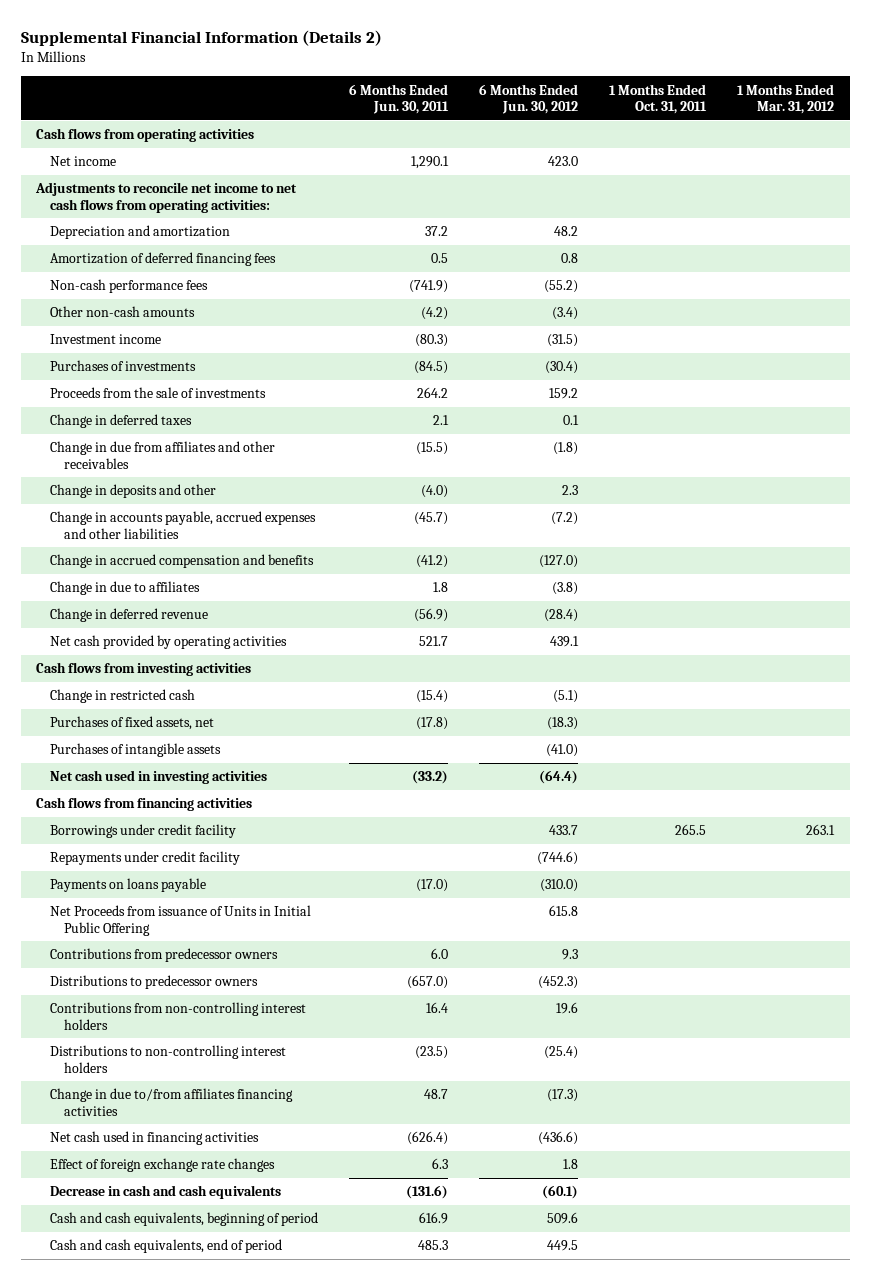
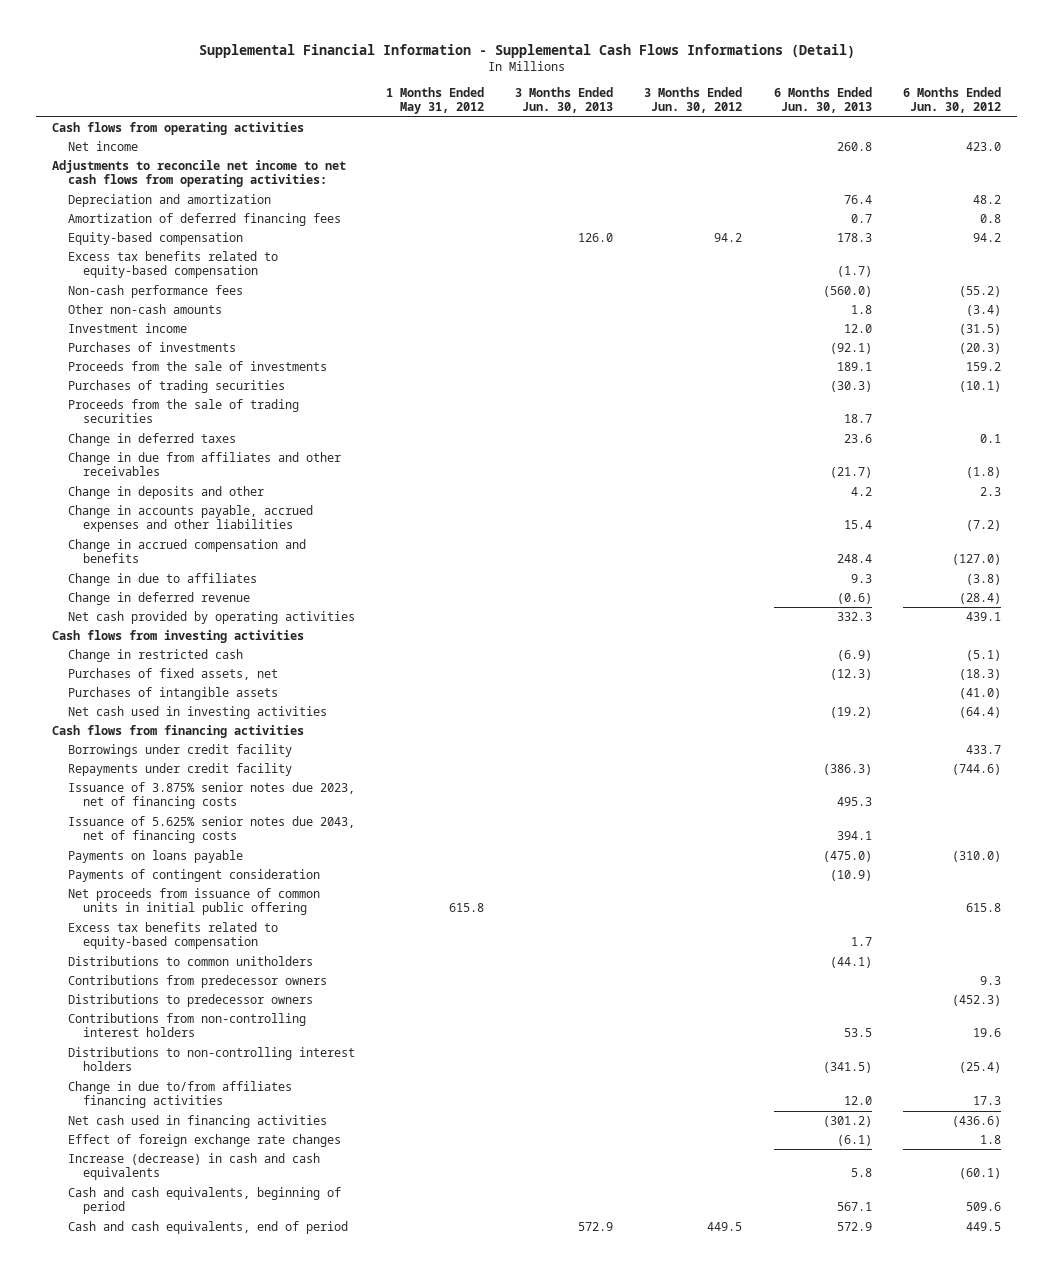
[20,29,382,46] Supplemental Financial Information (Details 2) -> [198,43,855,58] Supplemental Financial Information - Supplemental Cash Flows Informations (Detail)
[349,83,450,115] 6 Months Ended Jun. 30, 2011 -> none
[609,83,708,115] 1 Months Ended Oct. 31, 2011 -> none
[737,83,835,115] 1 Months Ended Mar. 31, 2012 -> none
none -> [386,86,485,115] 1 Months Ended May 31, 2012
none -> [515,86,614,114] 3 Months Ended Jun. 30, 2013
none -> [644,86,743,114] 3 Months Ended Jun. 30, 2012
none -> [773,86,872,114] 6 Months Ended Jun. 30, 2013
none -> [67,231,243,245] Equity-based compensation
none -> [67,250,278,279] Excess tax benefits related to equity-based compensation
[545,361,579,375] (30.4) -> [958,342,1001,354] (20.3)
none -> [67,379,285,393] Purchases of trading securities
none -> [67,398,299,424] Proceeds from the sale of trading securities
none -> [67,781,355,810] Issuance of 3.875% senior notes due 2023, net of financing costs
none -> [67,815,355,844] Issuance of 5.625% senior notes due 2043, net of financing costs
none -> [67,868,320,882] Payments of contingent consideration
[50,905,312,936] Net Proceeds from issuance of Units in Initial Public Offering -> [67,887,320,916] Net proceeds from issuance of common units in initial public offering
none -> [67,921,278,950] Excess tax benefits related to equity-based compensation
none -> [67,955,313,966] Distributions to common unitholders
[547,1089,579,1103] (17.3) -> [972,1096,1001,1106] 17.3
[50,1185,282,1200] Decrease in cash and cash equivalents -> [67,1152,320,1181] Increase (decrease) in cash and cash equivalents

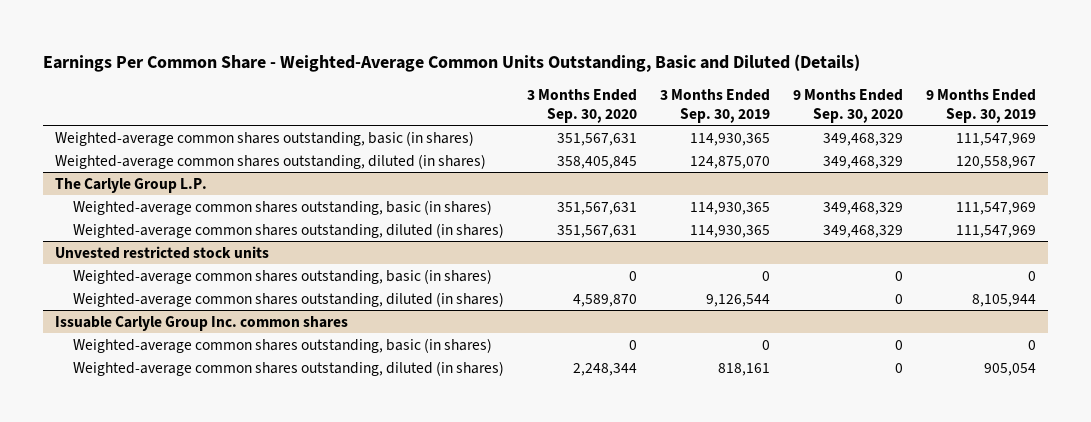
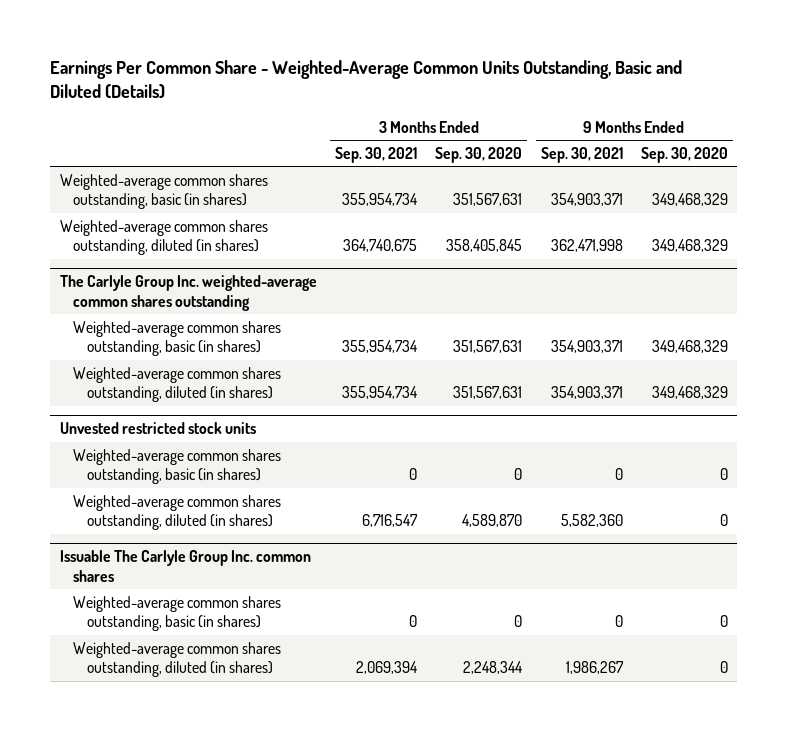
[659,89,770,123] 3 Months Ended Sep. 30, 2019 -> none
[926,89,1037,123] 9 Months Ended Sep. 30, 2019 -> none
none -> [334,146,417,163] Sep. 30, 2021
none -> [540,146,623,163] Sep. 30, 2021
[54,177,207,193] The Carlyle Group L.P. -> [59,275,317,311] The Carlyle Group Inc. weighted-average common shares outstanding
[54,315,348,331] Issuable Carlyle Group Inc. common shares -> [59,550,311,582] Issuable The Carlyle Group Inc. common shares

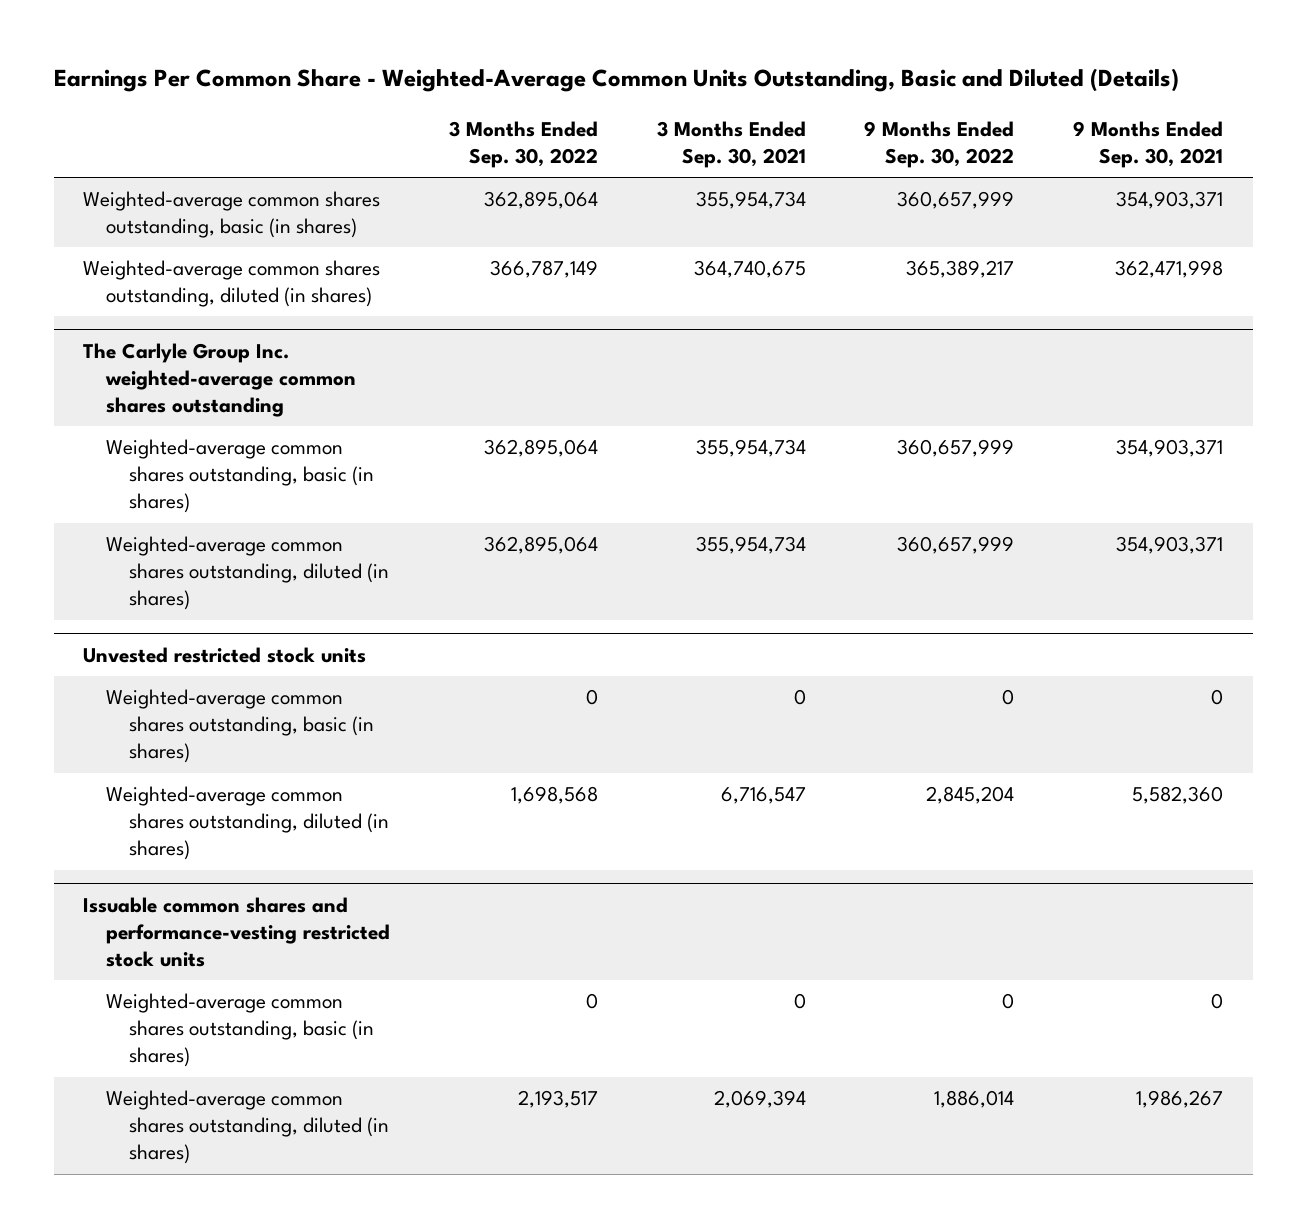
[435,146,523,163] Sep. 30, 2020 -> none
[641,146,729,163] Sep. 30, 2020 -> none
none -> [448,120,598,168] 3 Months Ended Sep. 30, 2022
none -> [864,120,1015,168] 9 Months Ended Sep. 30, 2022
[59,550,311,582] Issuable The Carlyle Group Inc. common shares -> [82,896,390,968] Issuable common shares and performance-vesting restricted stock units

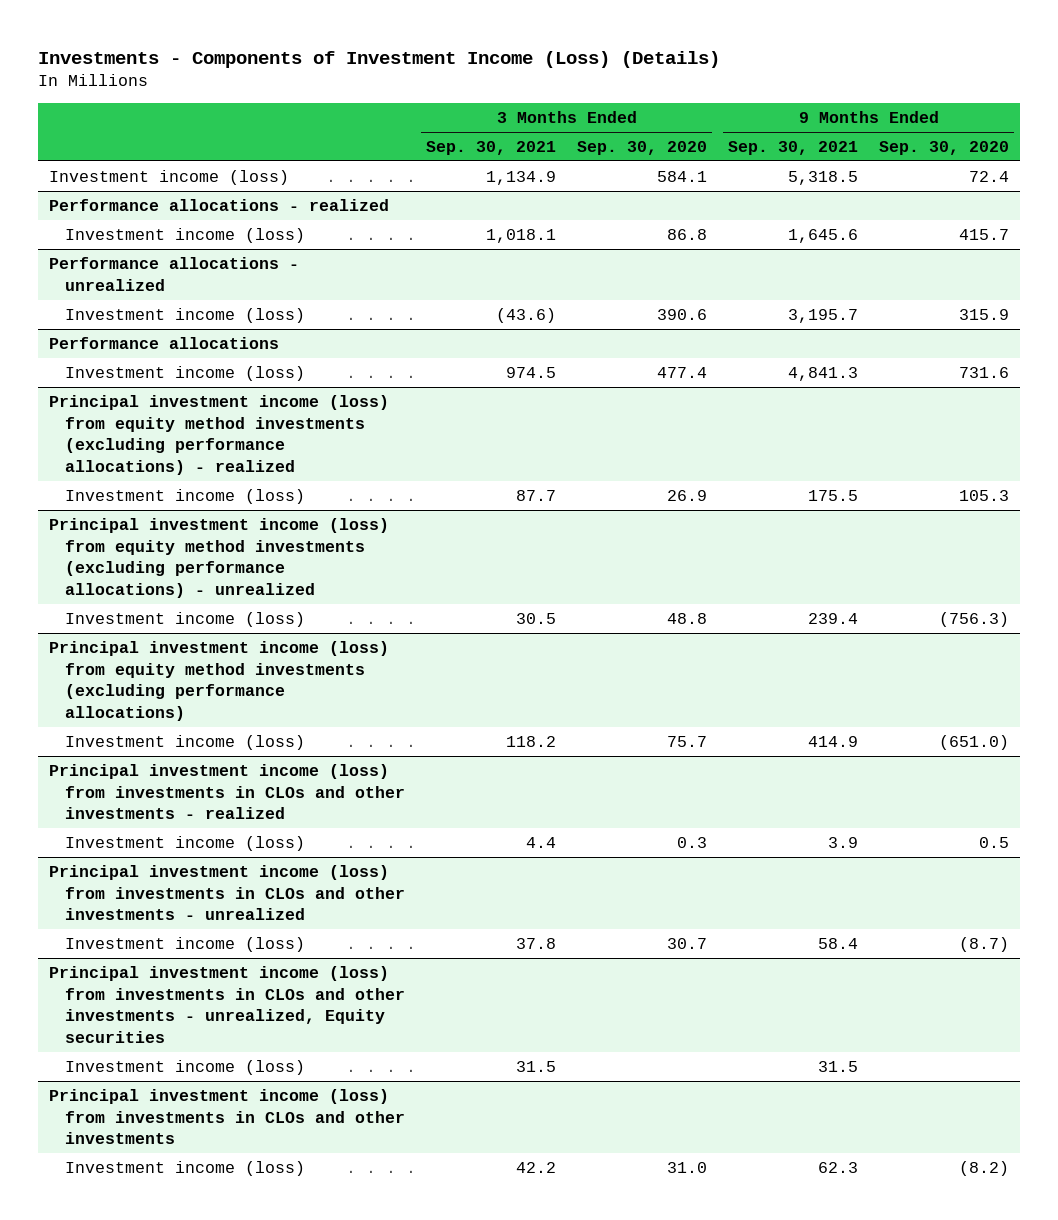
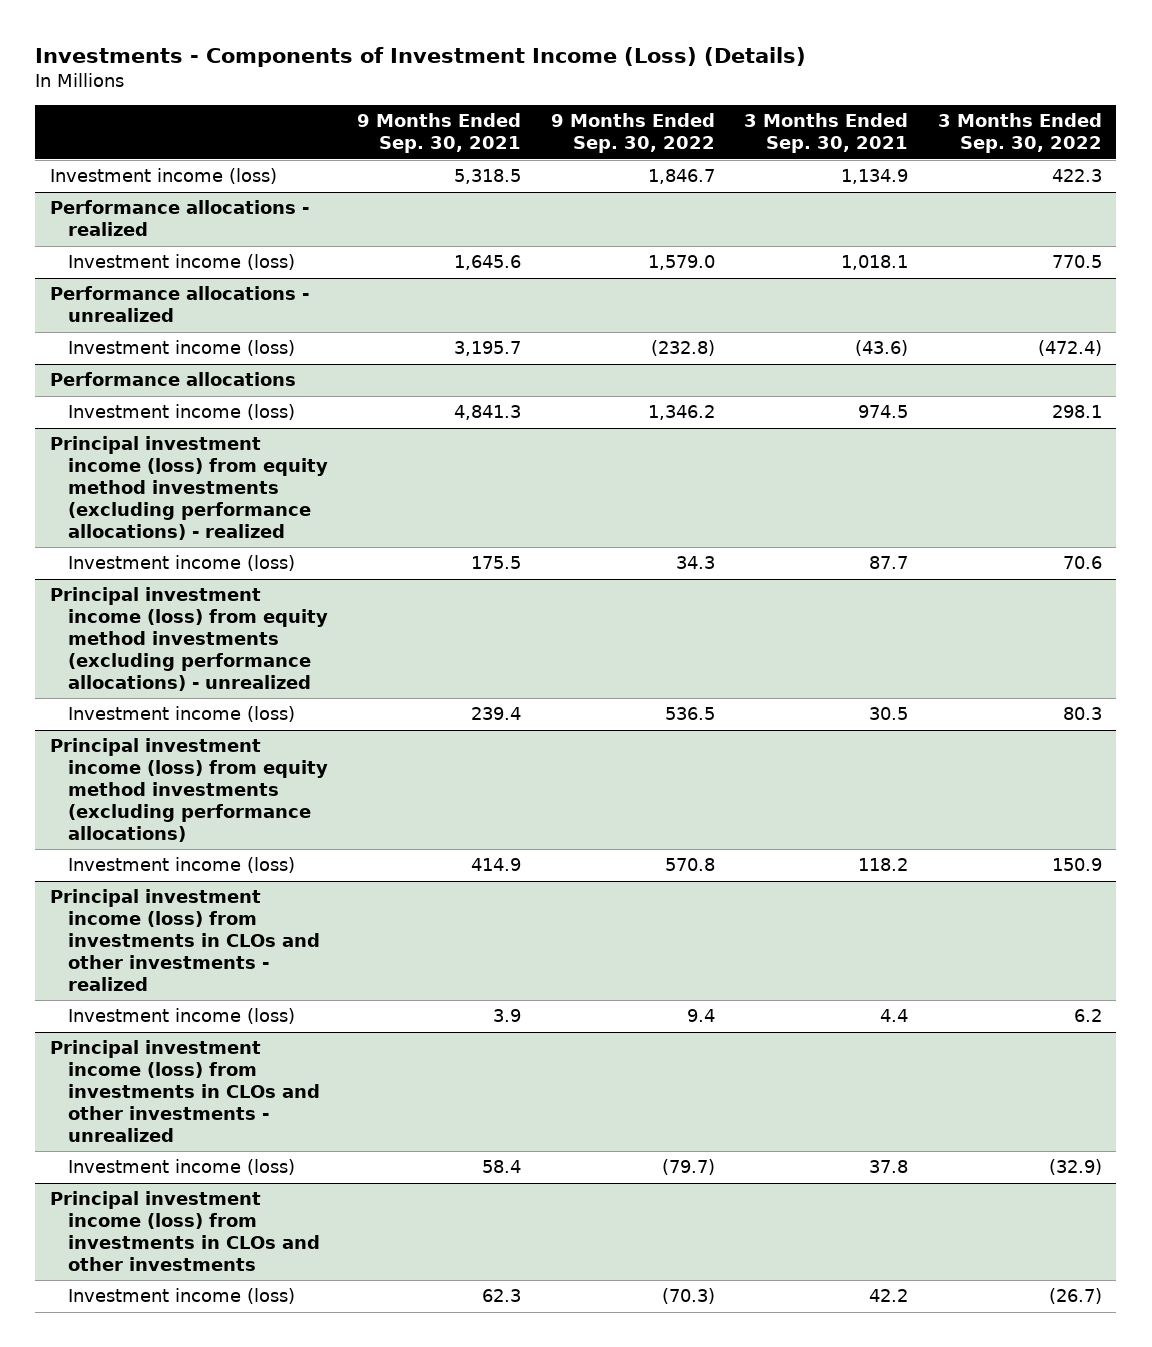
[577,140,708,155] Sep. 30, 2020 -> none
[879,140,1010,155] Sep. 30, 2020 -> none
none -> [550,113,715,154] 9 Months Ended Sep. 30, 2022
none -> [937,113,1102,154] 3 Months Ended Sep. 30, 2022
[48,965,406,1043] Principal investment income (loss) from investments in CLOs and other investments - unrealized, Equity securities -> none
[65,1059,306,1075] Investment income (loss) -> none

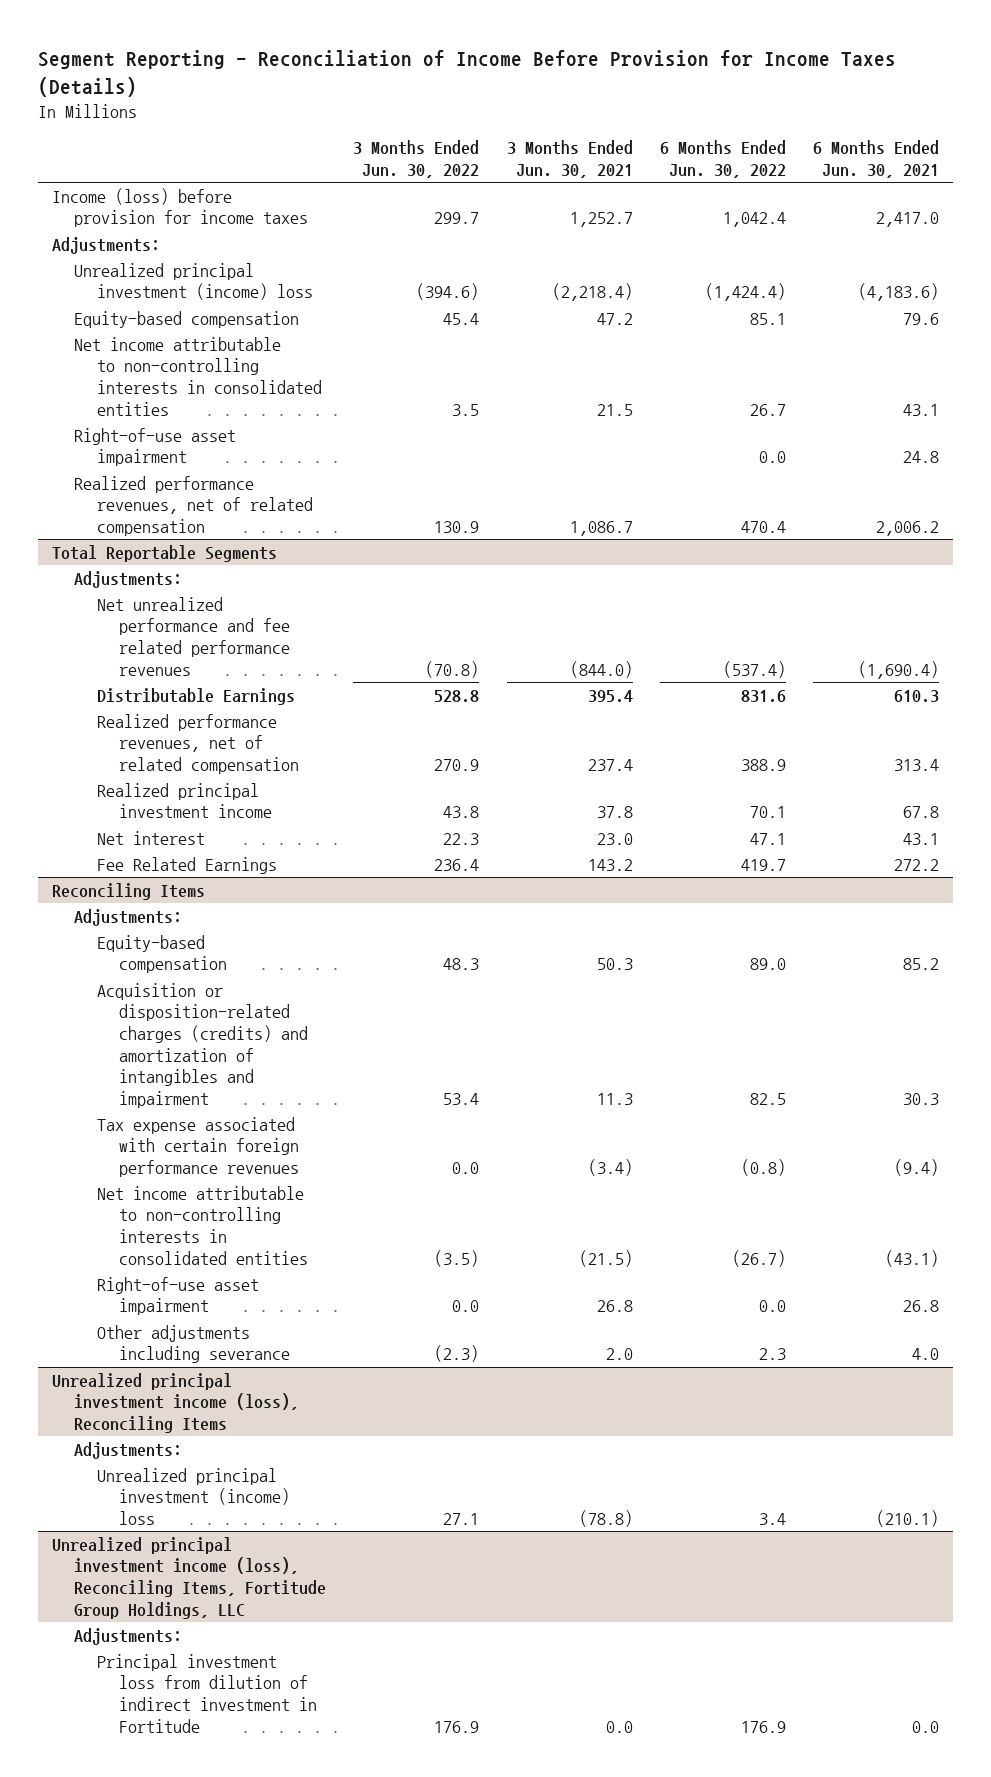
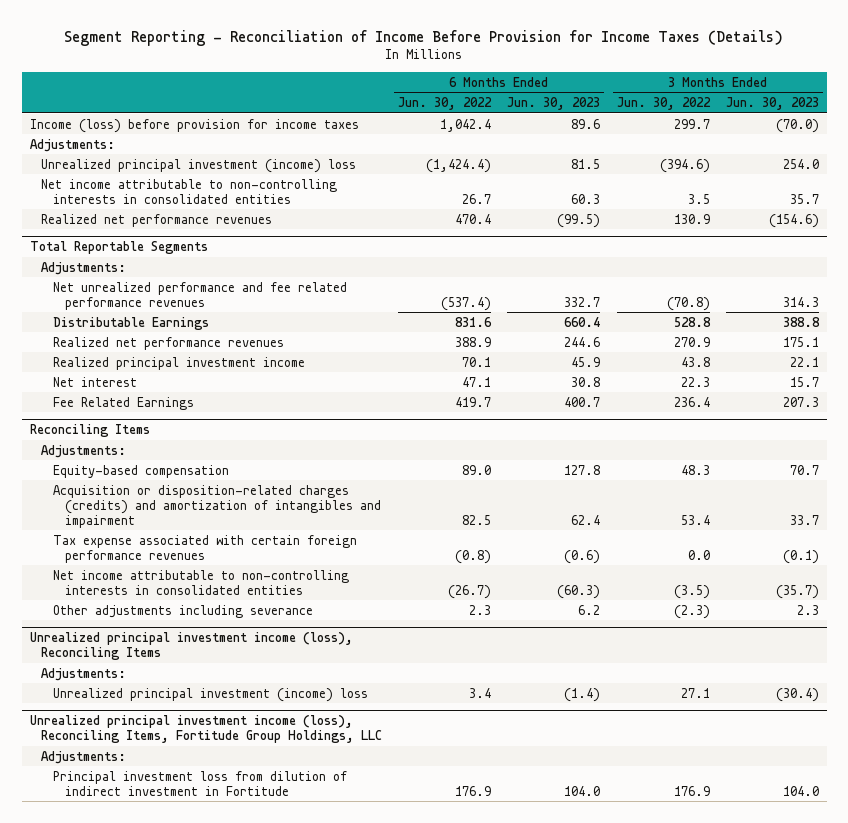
[506,140,633,178] 3 Months Ended Jun. 30, 2021 -> none
[813,140,940,178] 6 Months Ended Jun. 30, 2021 -> none
none -> [507,97,601,111] Jun. 30, 2023
none -> [725,97,819,111] Jun. 30, 2023
[74,310,300,328] Equity-based compensation -> none
[74,427,237,467] Right-of-use asset impairment -> none
[74,475,313,536] Realized performance revenues, net of related compensation -> [41,213,273,227] Realized net performance revenues
[96,713,300,774] Realized performance revenues, net of related compensation -> [53,336,285,350] Realized net performance revenues
[96,1276,259,1316] Right-of-use asset impairment -> none

